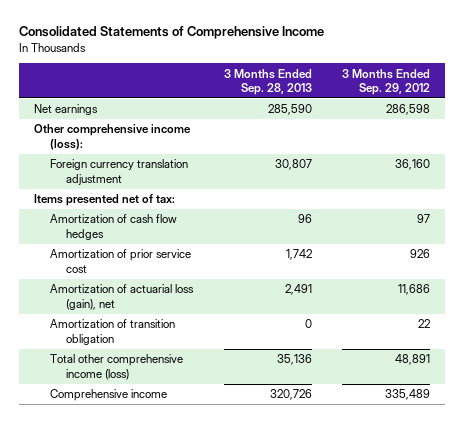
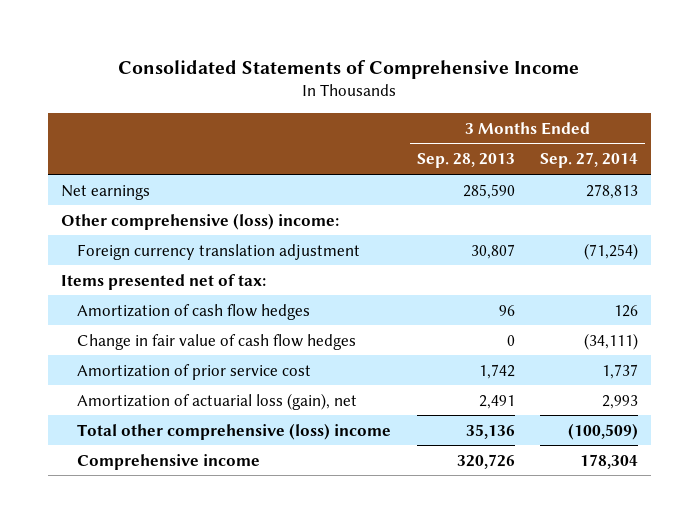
[342,68,431,95] 3 Months Ended Sep. 29, 2012 -> none
none -> [540,152,639,169] Sep. 27, 2014
[33,124,191,150] Other comprehensive income (loss): -> [60,212,339,230] Other comprehensive (loss) income:
none -> [77,333,357,350] Change in fair value of cash flow hedges
[50,319,176,345] Amortization of transition obligation -> none
[50,354,184,380] Total other comprehensive income (loss) -> [77,422,392,440] Total other comprehensive (loss) income

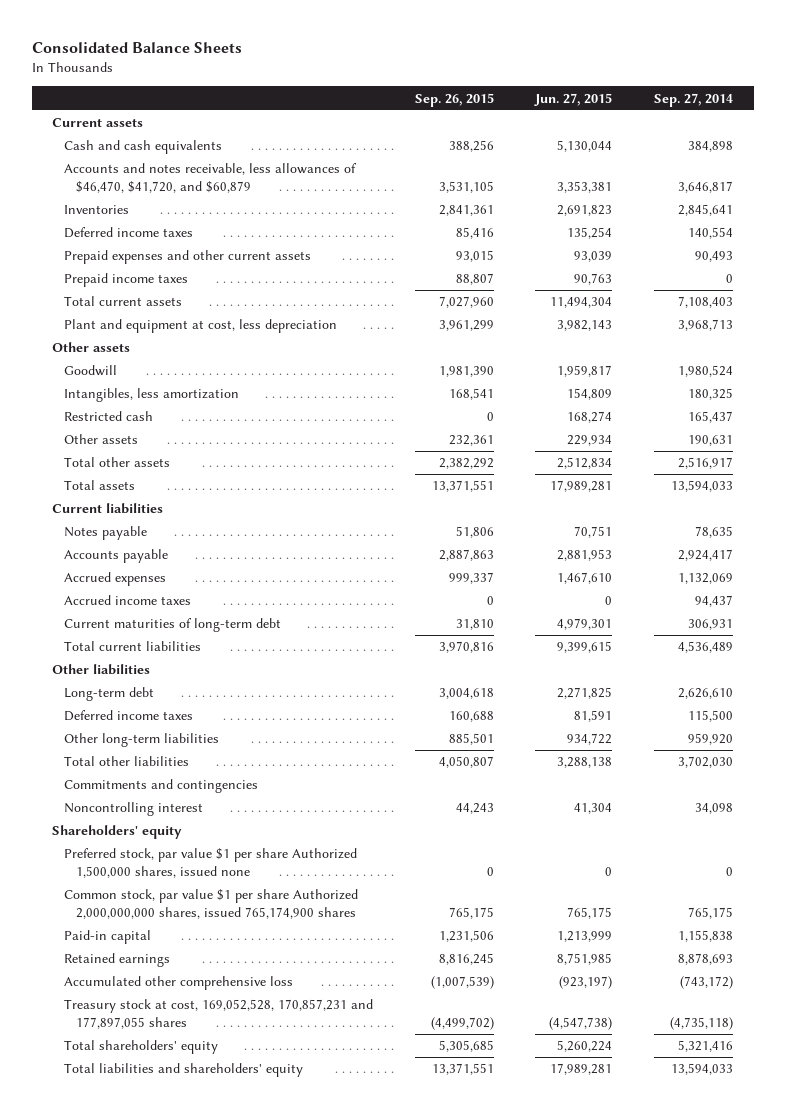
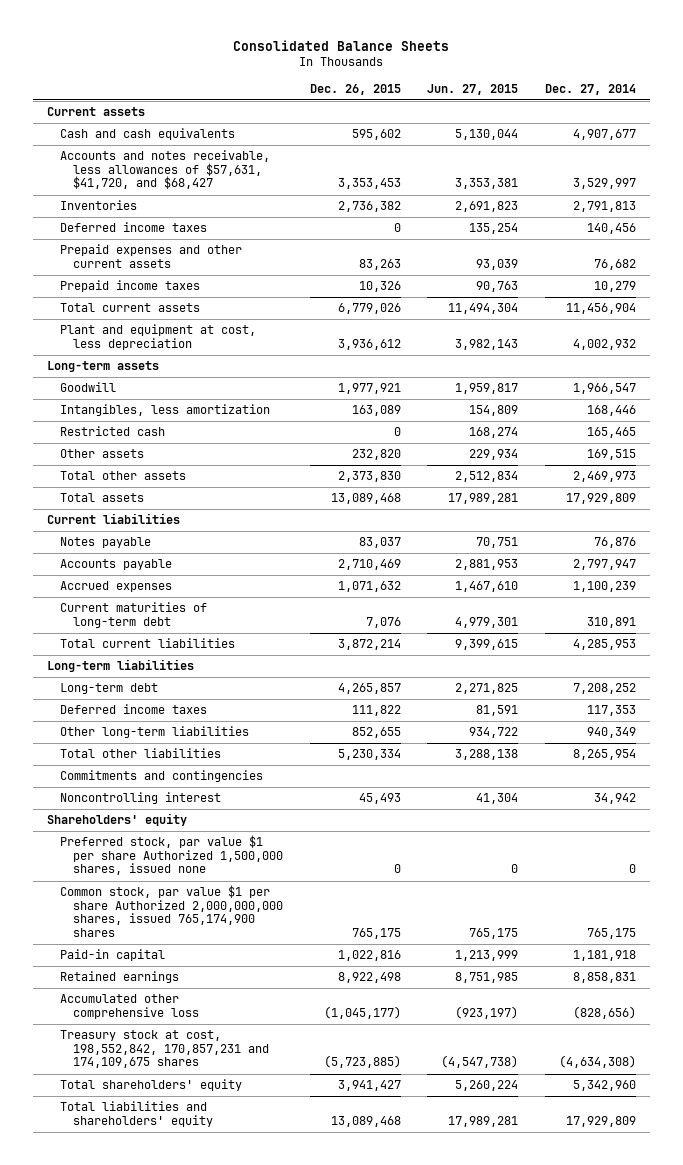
[414,92,494,107] Sep. 26, 2015 -> none
[653,92,733,107] Sep. 27, 2014 -> none
none -> [309,83,401,95] Dec. 26, 2015
none -> [545,83,637,95] Dec. 27, 2014
[64,163,358,194] Accounts and notes receivable, less allowances of $46,470, $41,720, and $60,879 -> [59,150,270,190] Accounts and notes receivable, less allowances of $57,631, $41,720, and $68,427
[52,342,131,353] Other assets -> [46,361,159,373] Long-term assets
[64,595,192,606] Accrued income taxes -> none
[52,664,151,676] Other liabilities -> [46,659,194,673] Long-term liabilities
[64,999,374,1030] Treasury stock at cost, 169,052,528, 170,857,231 and 177,897,055 shares -> [59,1030,269,1069] Treasury stock at cost, 198,552,842, 170,857,231 and 174,109,675 shares

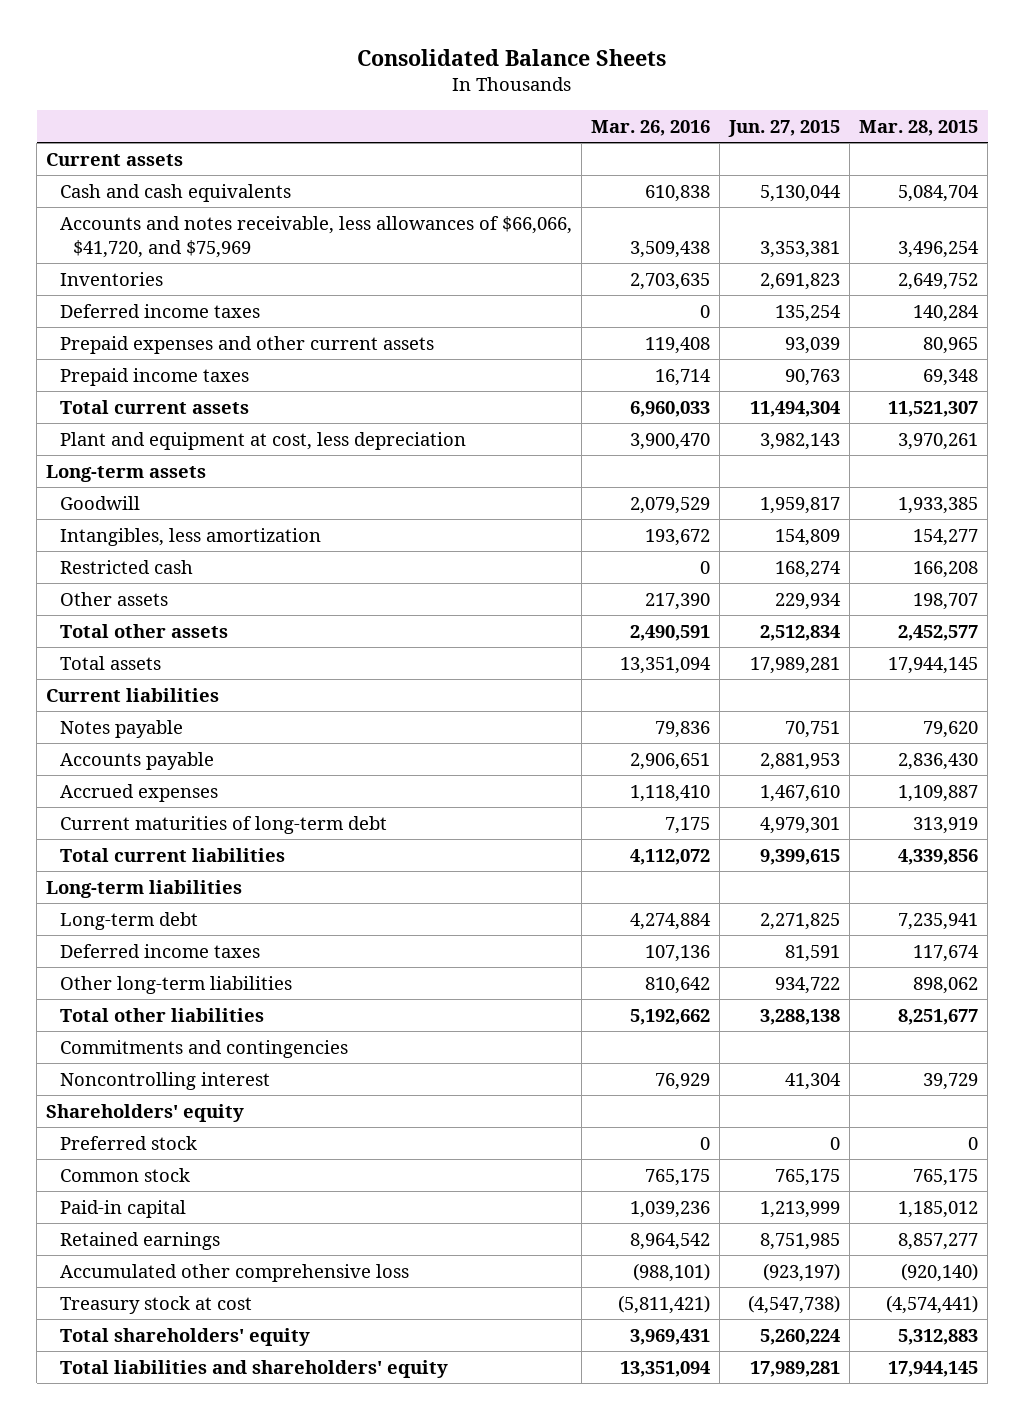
[309,83,401,95] Dec. 26, 2015 -> none
[545,83,637,95] Dec. 27, 2014 -> none
none -> [590,119,710,136] Mar. 26, 2016
none -> [859,119,979,136] Mar. 28, 2015
[59,150,270,190] Accounts and notes receivable, less allowances of $57,631, $41,720, and $68,427 -> [59,215,572,258] Accounts and notes receivable, less allowances of $66,066, $41,720, and $75,969
[59,835,283,876] Preferred stock, par value $1 per share Authorized 1,500,000 shares, issued none -> [59,1135,197,1150] Preferred stock
[59,885,283,937] Common stock, par value $1 per share Authorized 2,000,000,000 shares, issued 765,174,900 shares -> [59,1167,190,1182] Common stock
[59,1030,269,1069] Treasury stock at cost, 198,552,842, 170,857,231 and 174,109,675 shares -> [59,1295,252,1314] Treasury stock at cost

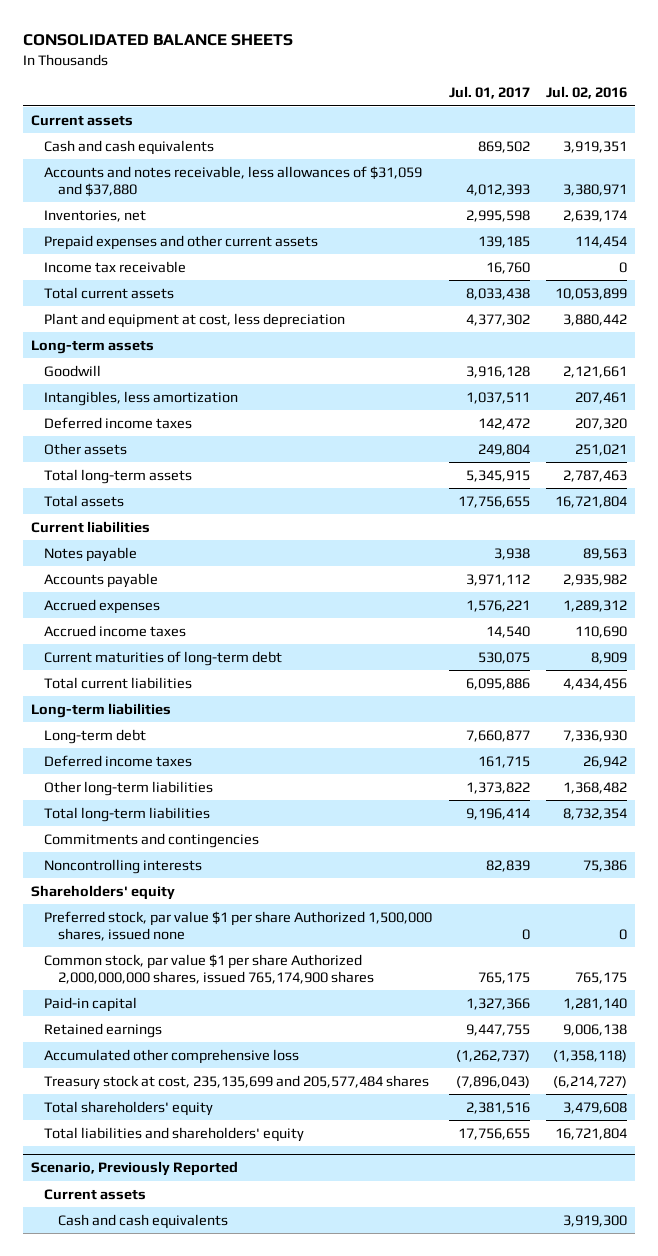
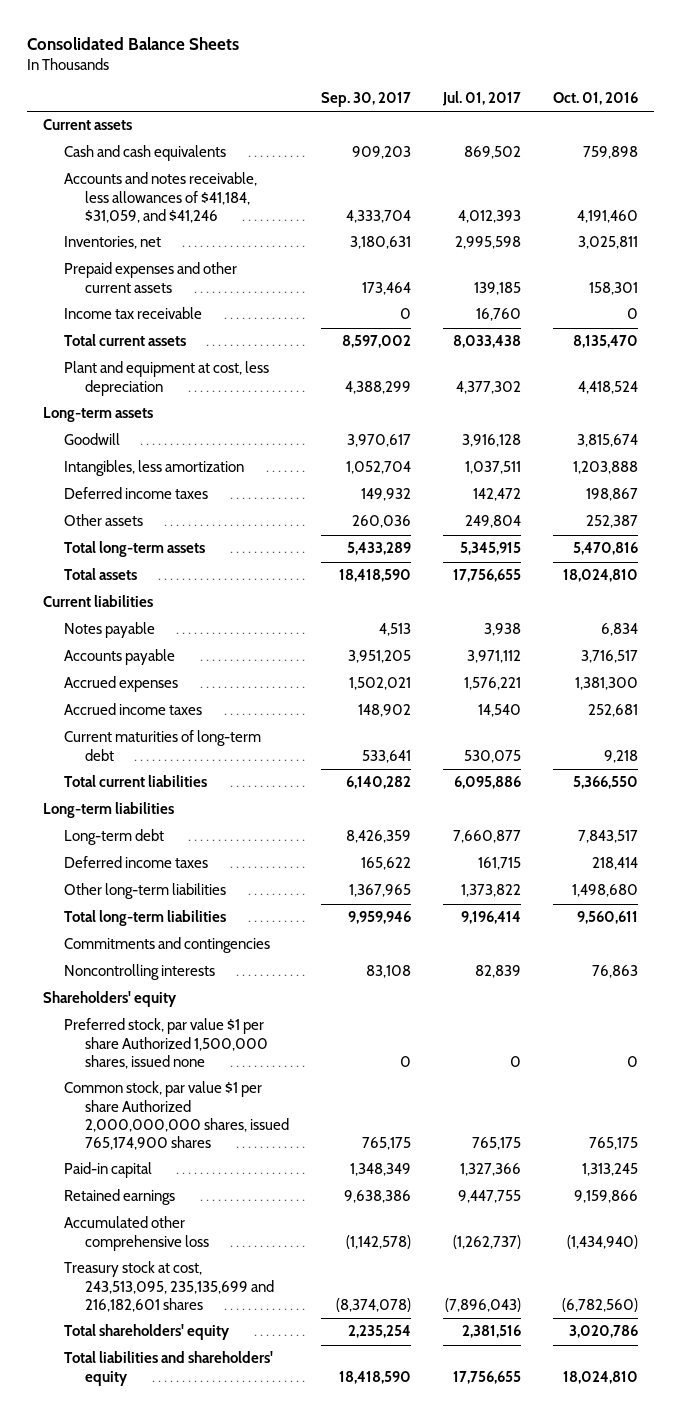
[22,34,293,47] CONSOLIDATED BALANCE SHEETS -> [26,36,239,50] Consolidated Balance Sheets
[546,86,628,100] Jul. 02, 2016 -> none
none -> [320,91,411,107] Sep. 30, 2017
none -> [552,91,638,105] Oct. 01, 2016
[44,165,423,197] Accounts and notes receivable, less allowances of $31,059 and $37,880 -> [63,172,257,223] Accounts and notes receivable, less allowances of $41,184, $31,059, and $41,246
[44,1074,430,1090] Treasury stock at cost, 235,135,699 and 205,577,484 shares -> [63,1261,274,1312] Treasury stock at cost, 243,513,095, 235,135,699 and 216,182,601 shares
[30,1161,238,1177] Scenario, Previously Reported -> none
[44,1188,147,1200] Current assets -> none
[58,1213,229,1229] Cash and cash equivalents -> none

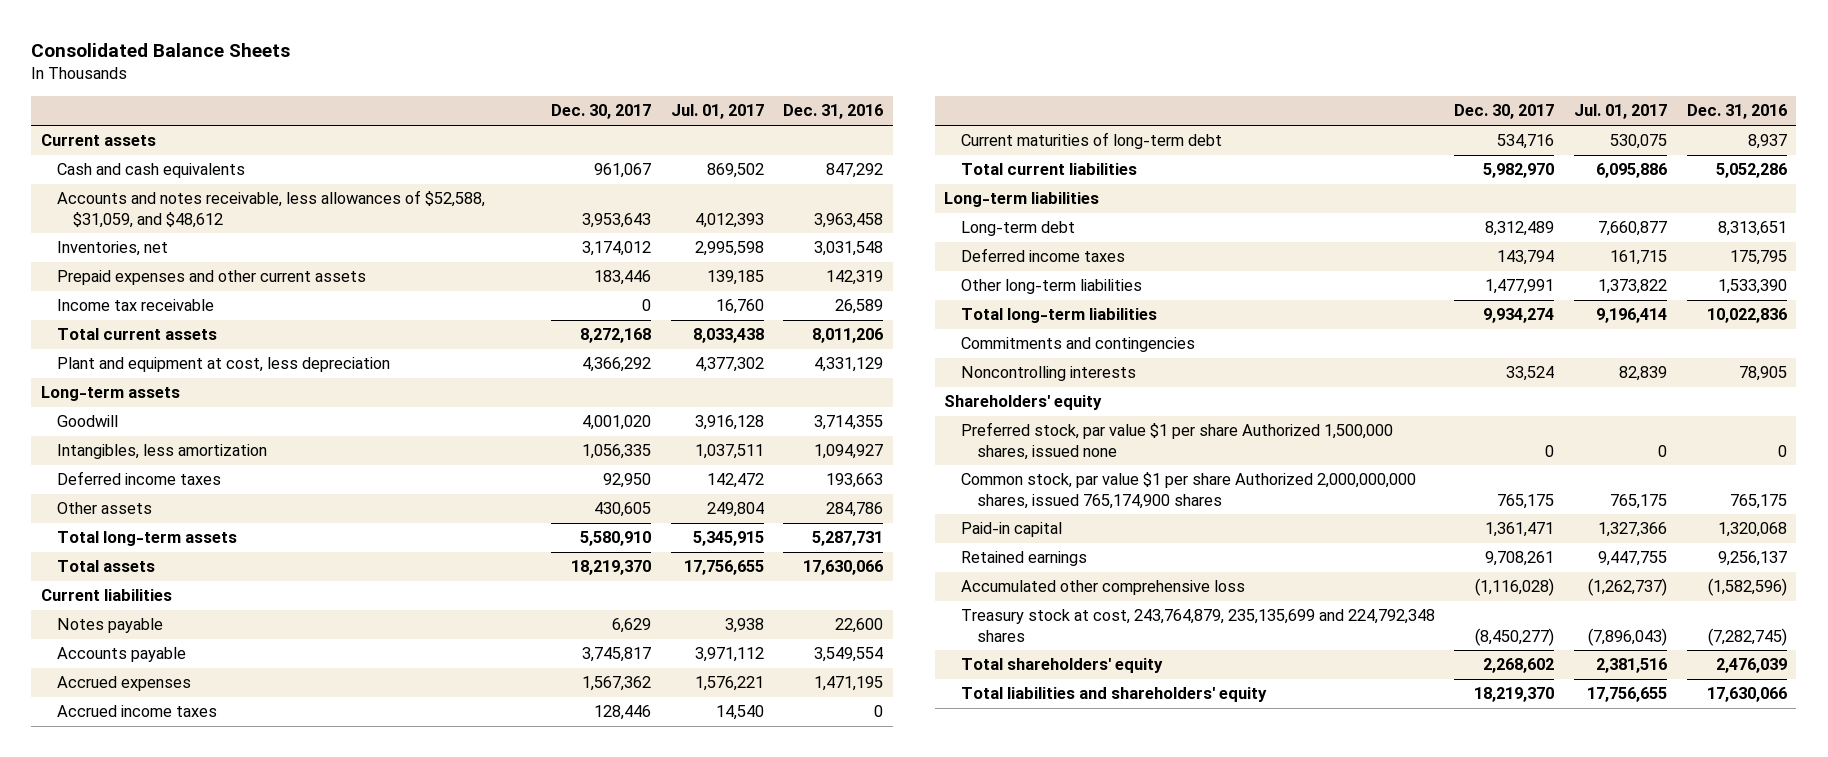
[320,91,411,107] Sep. 30, 2017 -> none
[552,91,638,105] Oct. 01, 2016 -> none
none -> [550,104,651,120] Dec. 30, 2017
none -> [783,104,884,120] Dec. 31, 2016
[63,172,257,223] Accounts and notes receivable, less allowances of $41,184, $31,059, and $41,246 -> [57,190,486,228] Accounts and notes receivable, less allowances of $52,588, $31,059, and $48,612
[63,1261,274,1312] Treasury stock at cost, 243,513,095, 235,135,699 and 216,182,601 shares -> [960,609,1435,642] Treasury stock at cost, 243,764,879, 235,135,699 and 224,792,348 shares

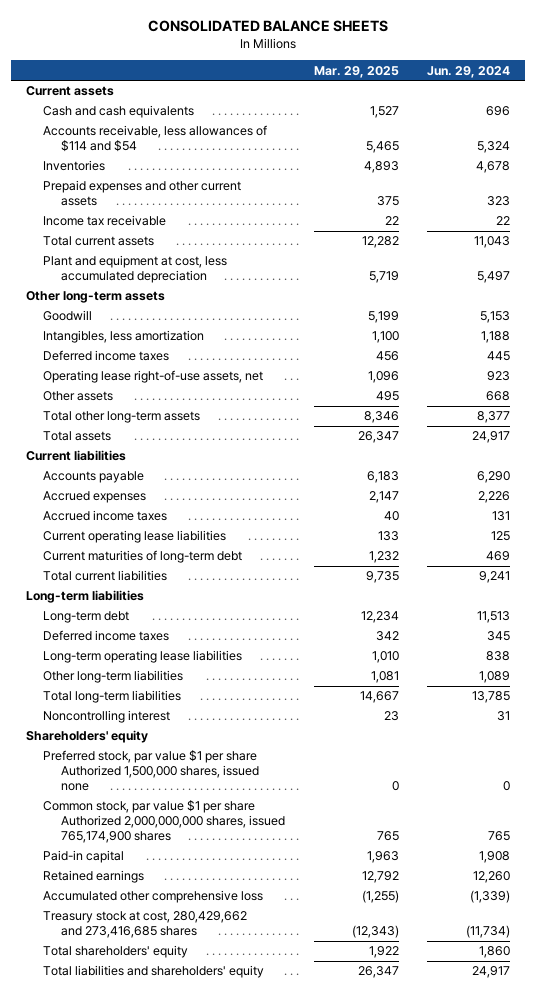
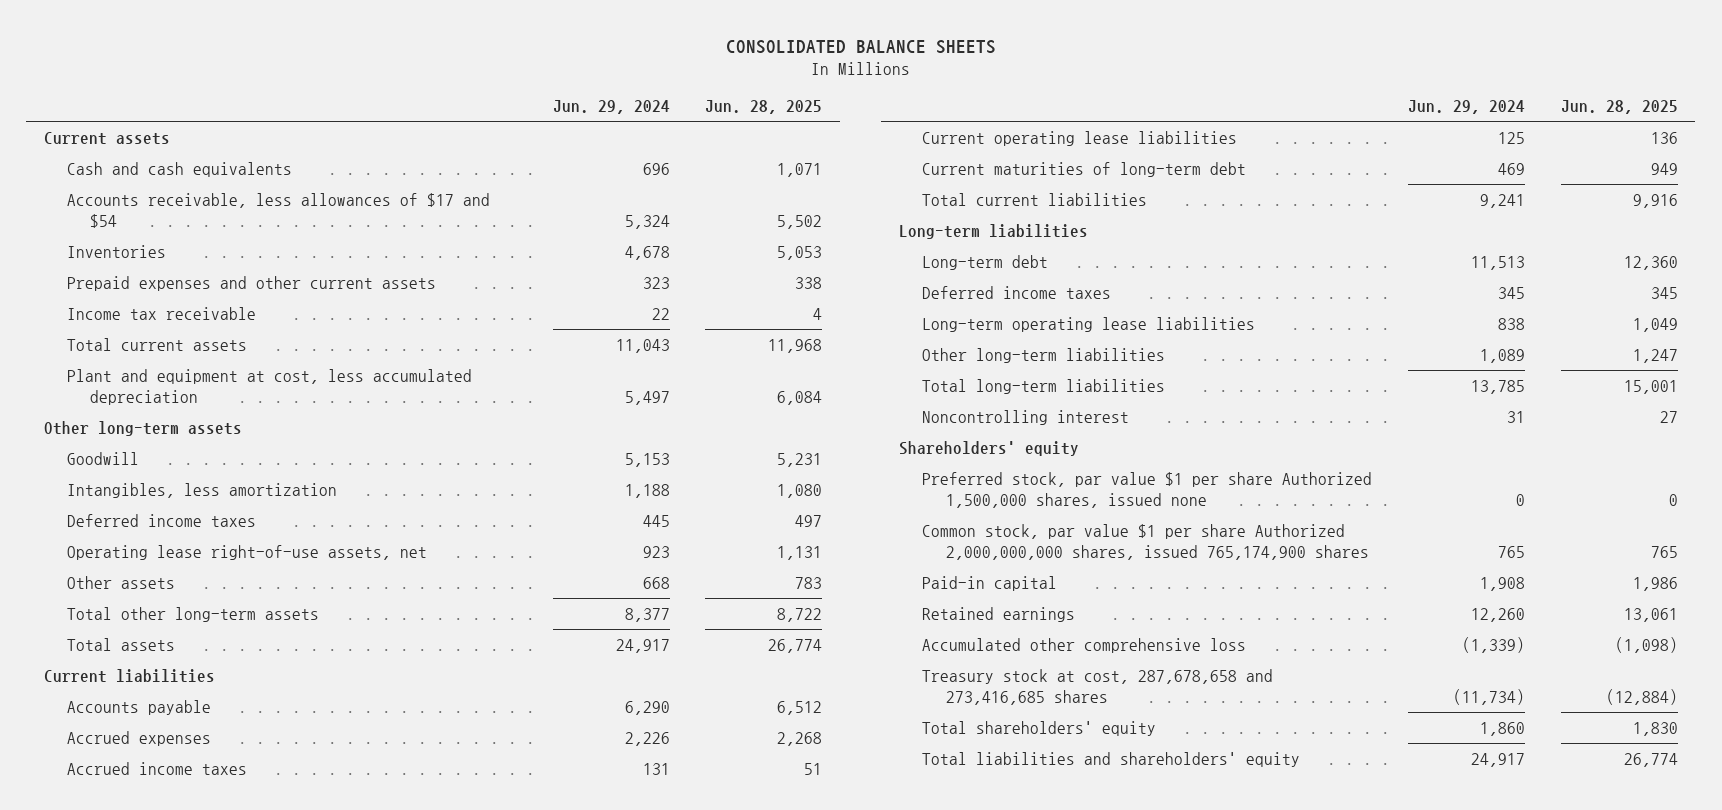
[313,65,399,78] Mar. 29, 2025 -> none
none -> [705,100,823,115] Jun. 28, 2025
[43,125,268,153] Accounts receivable, less allowances of $114 and $54 -> [67,192,491,228] Accounts receivable, less allowances of $17 and $54
[43,911,248,939] Treasury stock at cost, 280,429,662 and 273,416,685 shares -> [922,668,1274,705] Treasury stock at cost, 287,678,658 and 273,416,685 shares

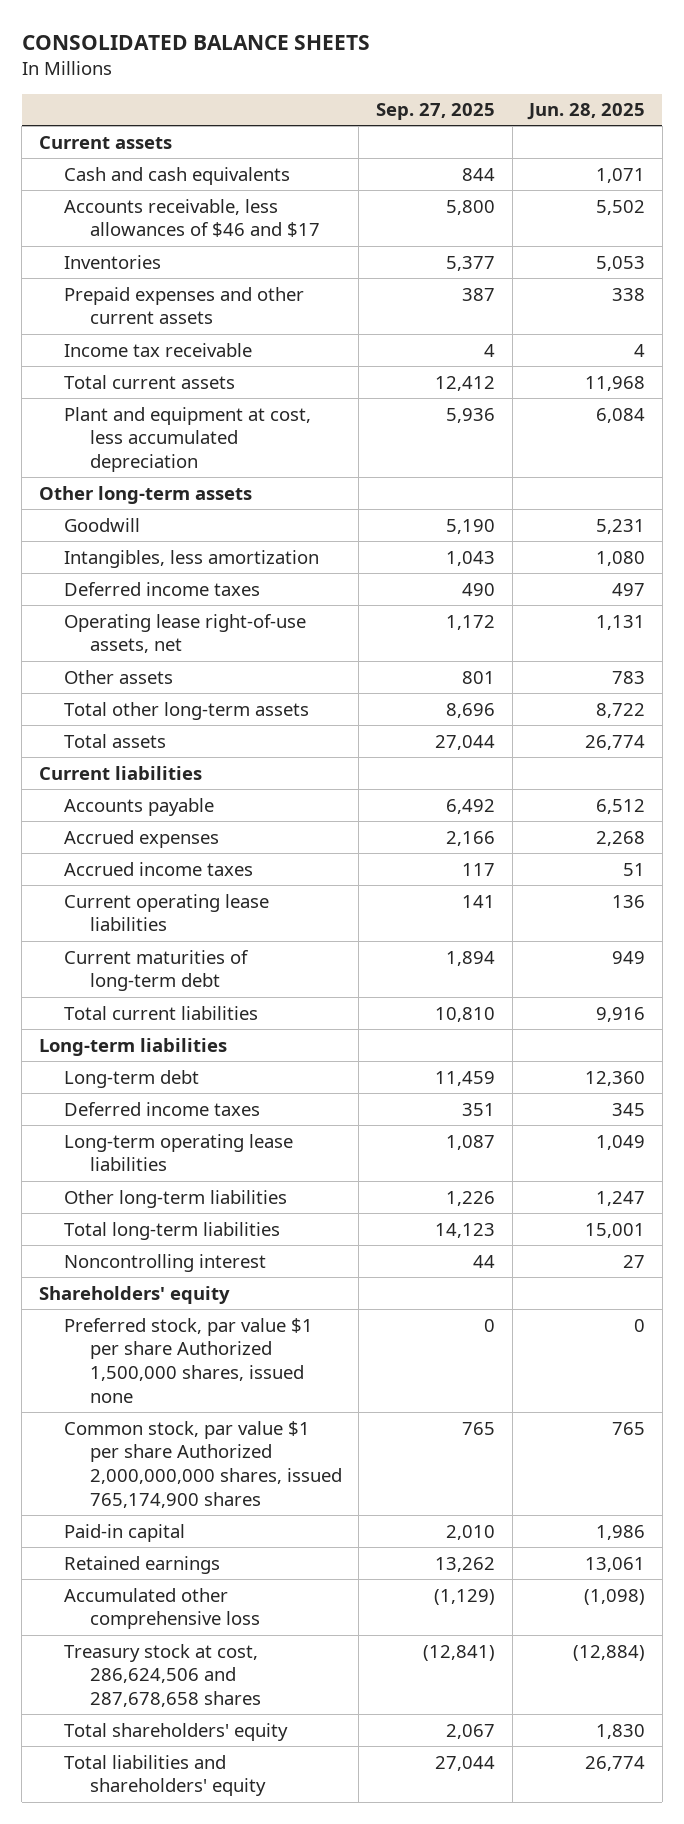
[552,100,670,115] Jun. 29, 2024 -> none
none -> [376,103,496,121] Sep. 27, 2025
[67,192,491,228] Accounts receivable, less allowances of $17 and $54 -> [64,198,320,238] Accounts receivable, less allowances of $46 and $17
[922,668,1274,705] Treasury stock at cost, 287,678,658 and 273,416,685 shares -> [64,1643,261,1708] Treasury stock at cost, 286,624,506 and 287,678,658 shares

